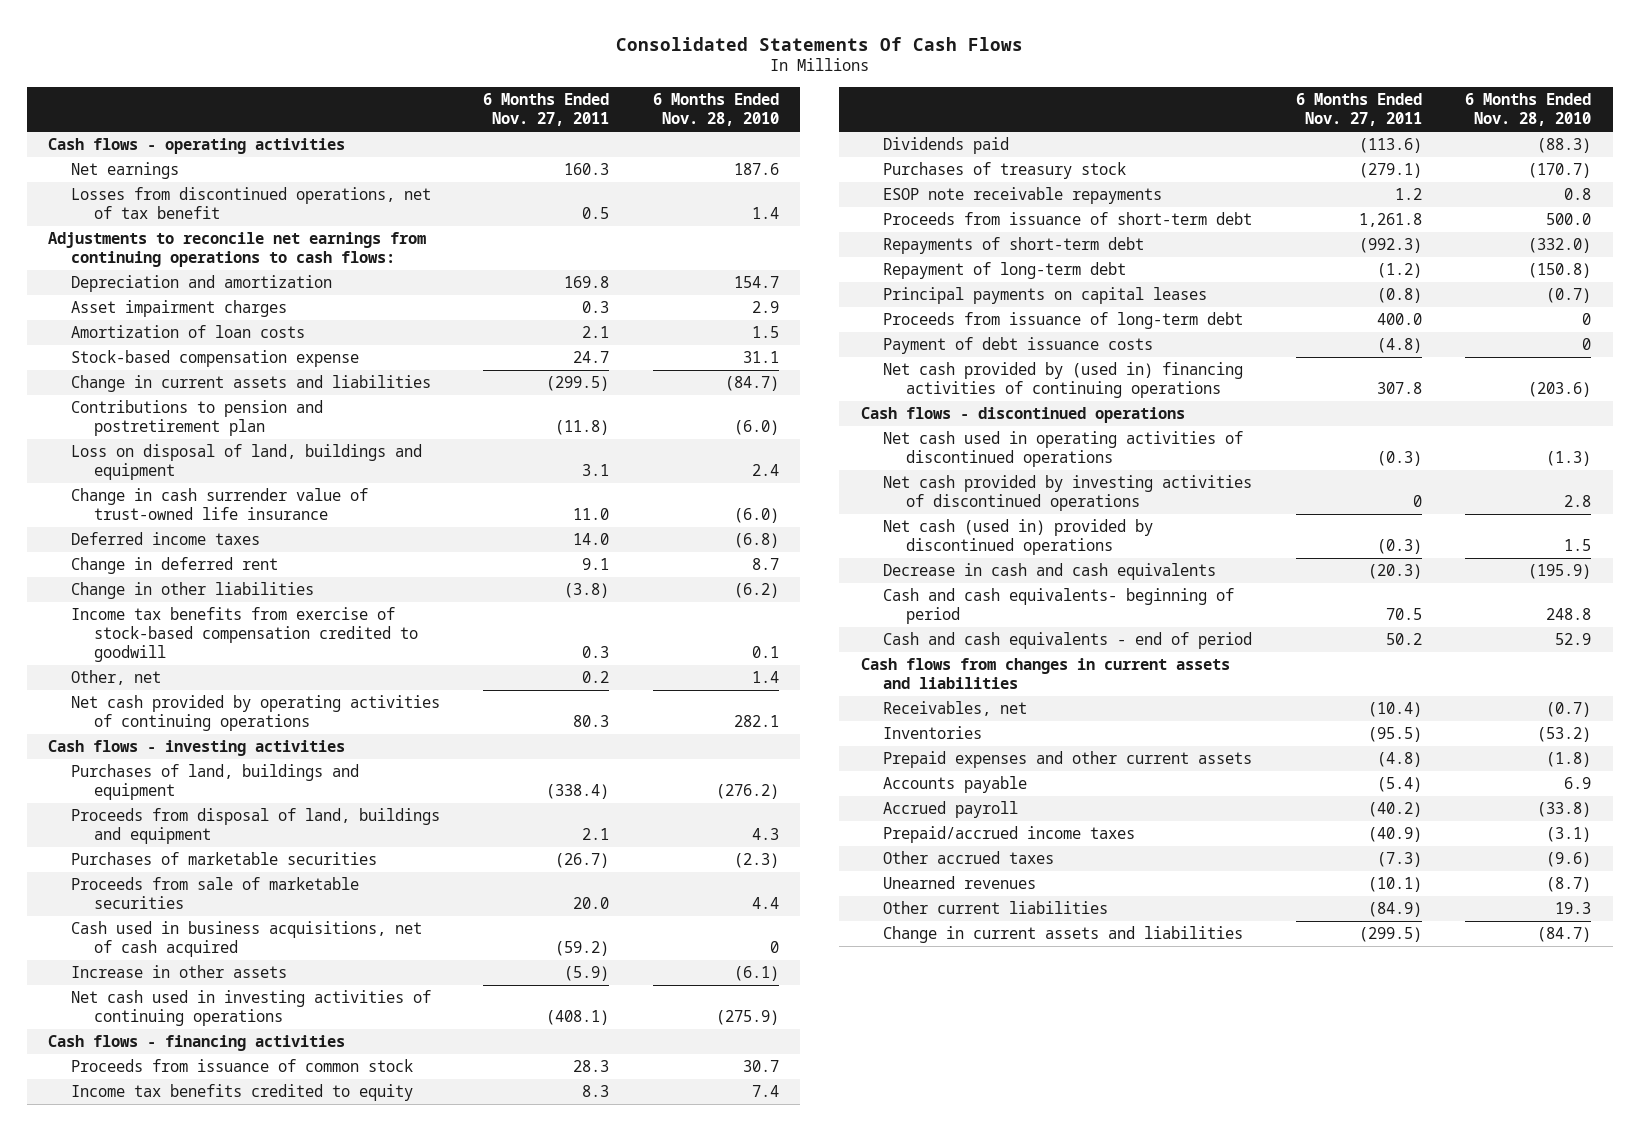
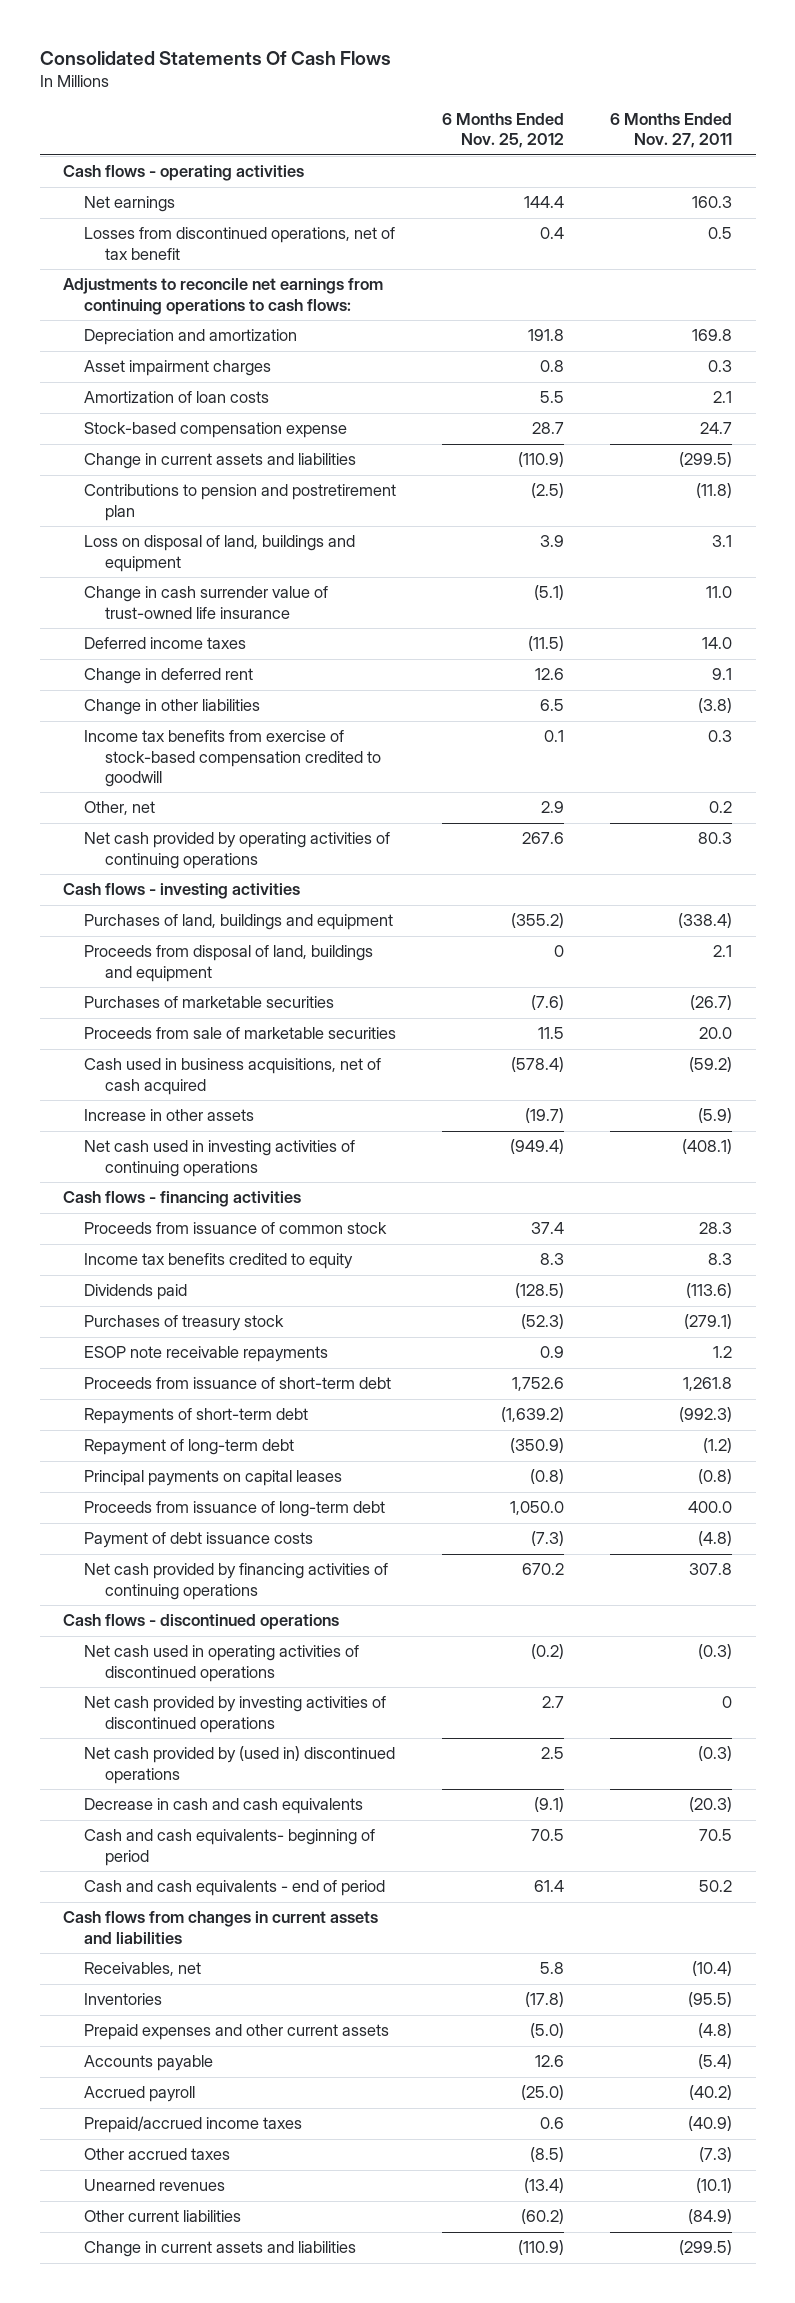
[652,93,779,127] 6 Months Ended Nov. 28, 2010 -> none
none -> [442,113,565,149] 6 Months Ended Nov. 25, 2012
[883,362,1244,399] Net cash provided by (used in) financing activities of continuing operations -> [83,1563,388,1600] Net cash provided by financing activities of continuing operations
[883,519,1154,556] Net cash (used in) provided by discontinued operations -> [83,1746,395,1784] Net cash provided by (used in) discontinued operations

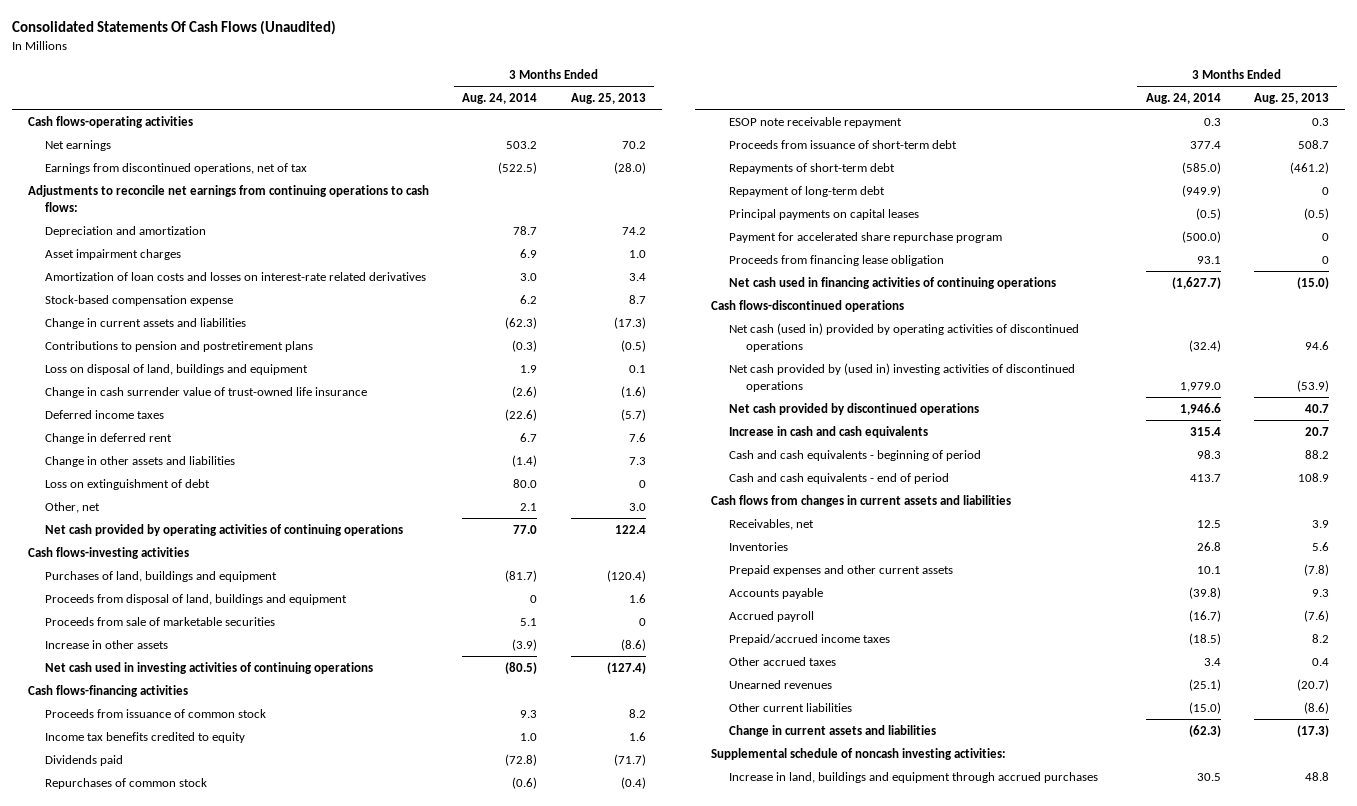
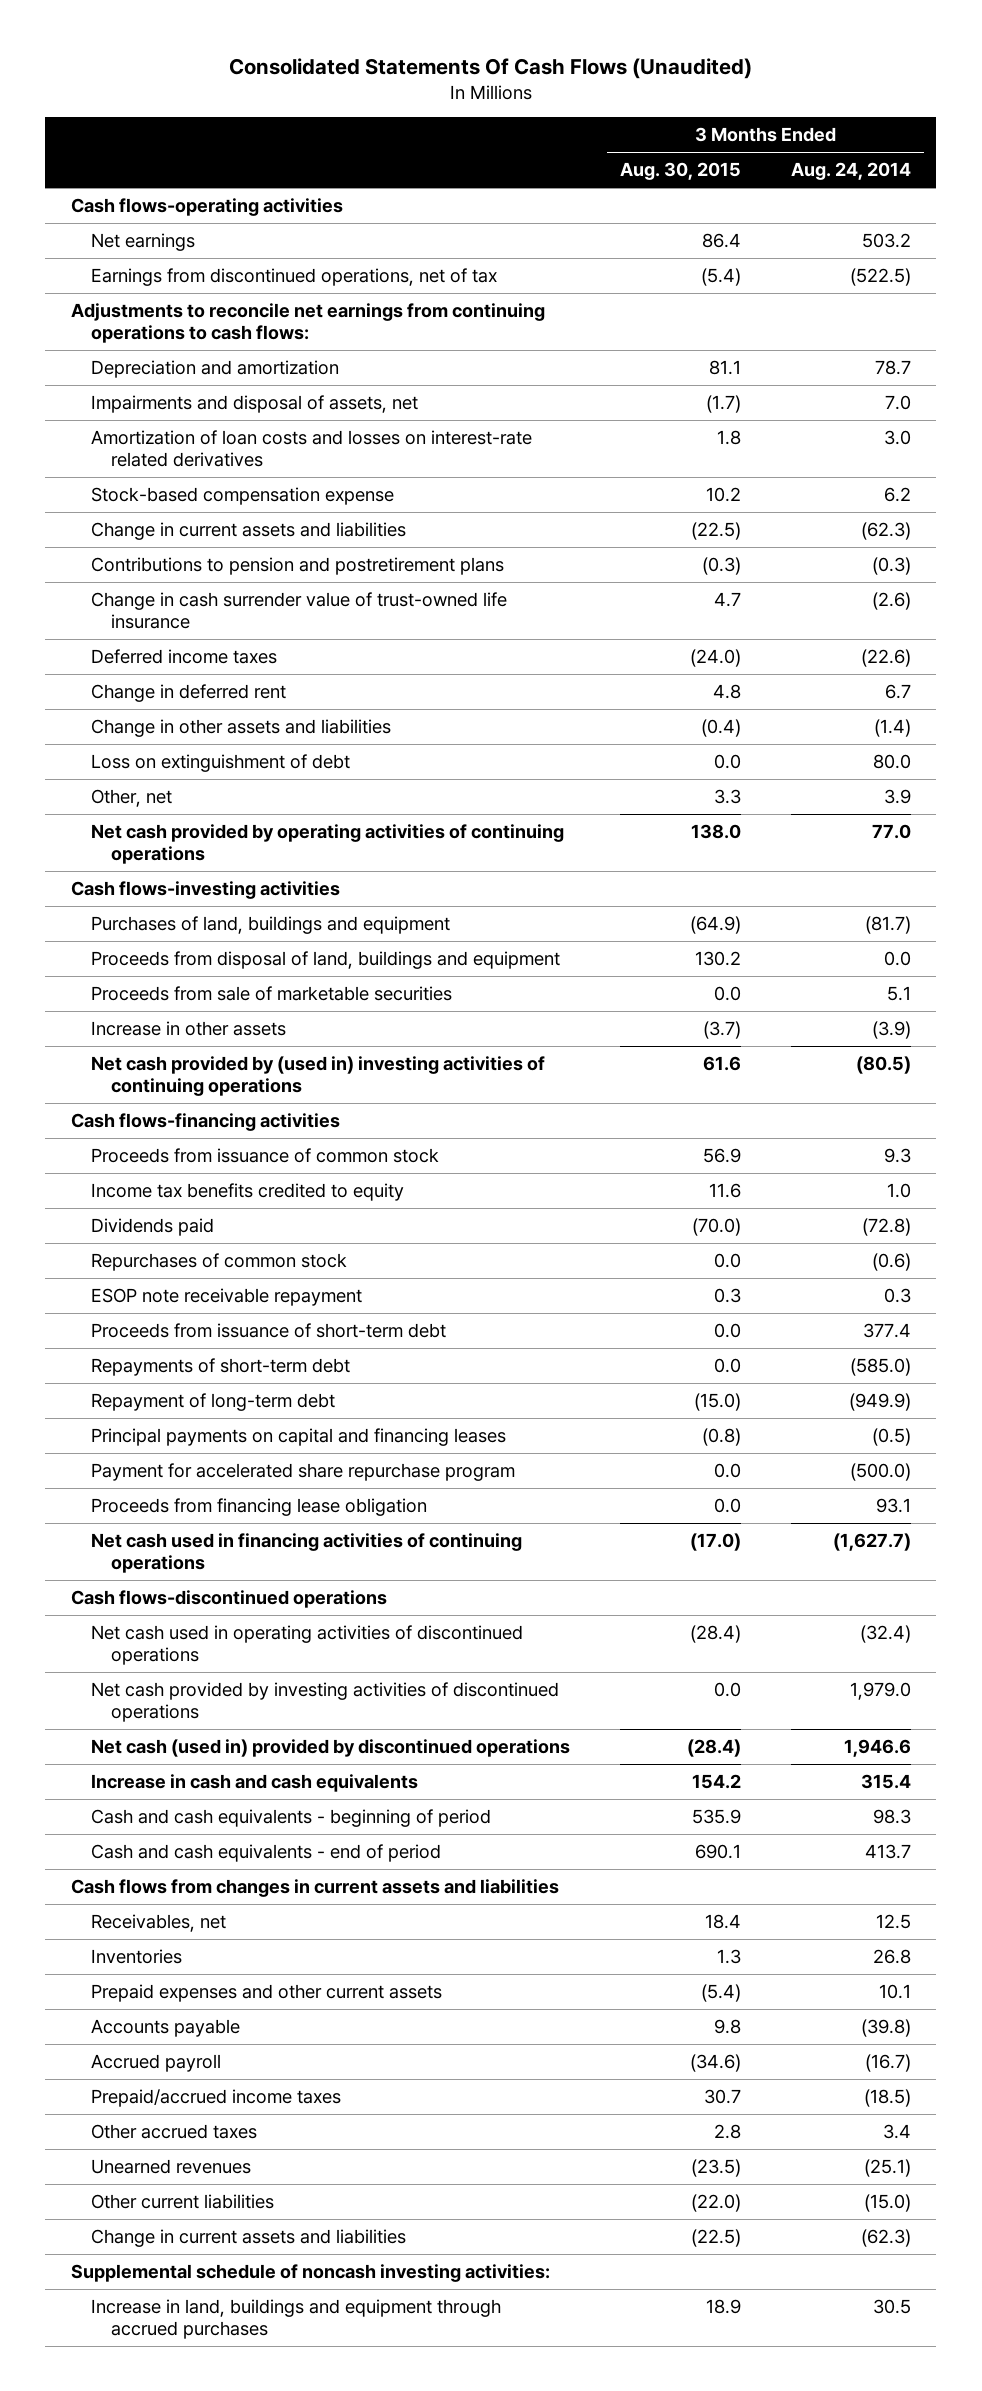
[570,93,646,105] Aug. 25, 2013 -> none
none -> [619,162,741,181] Aug. 30, 2015
[45,248,182,260] Asset impairment charges -> [90,395,418,414] Impairments and disposal of assets, net
[520,248,538,258] 6.9 -> [885,395,912,411] 7.0
[45,363,309,375] Loss on disposal of land, buildings and equipment -> none
[520,502,538,511] 2.1 -> [884,789,912,805] 3.9
[530,594,538,603] 0 -> [884,951,912,967] 0.0
[45,661,374,674] Net cash used in investing activities of continuing operations -> [90,1056,545,1097] Net cash provided by (used in) investing activities of continuing operations
[728,208,919,220] Principal payments on capital leases -> [90,1428,506,1447] Principal payments on capital and financing leases
[728,322,1079,352] Net cash (used in) provided by operating activities of discontinued operations -> [90,1625,523,1666] Net cash used in operating activities of discontinued operations
[728,362,1075,392] Net cash provided by (used in) investing activities of discontinued operations -> [90,1682,559,1723] Net cash provided by investing activities of discontinued operations
[728,402,979,415] Net cash provided by discontinued operations -> [90,1739,570,1758] Net cash (used in) provided by discontinued operations

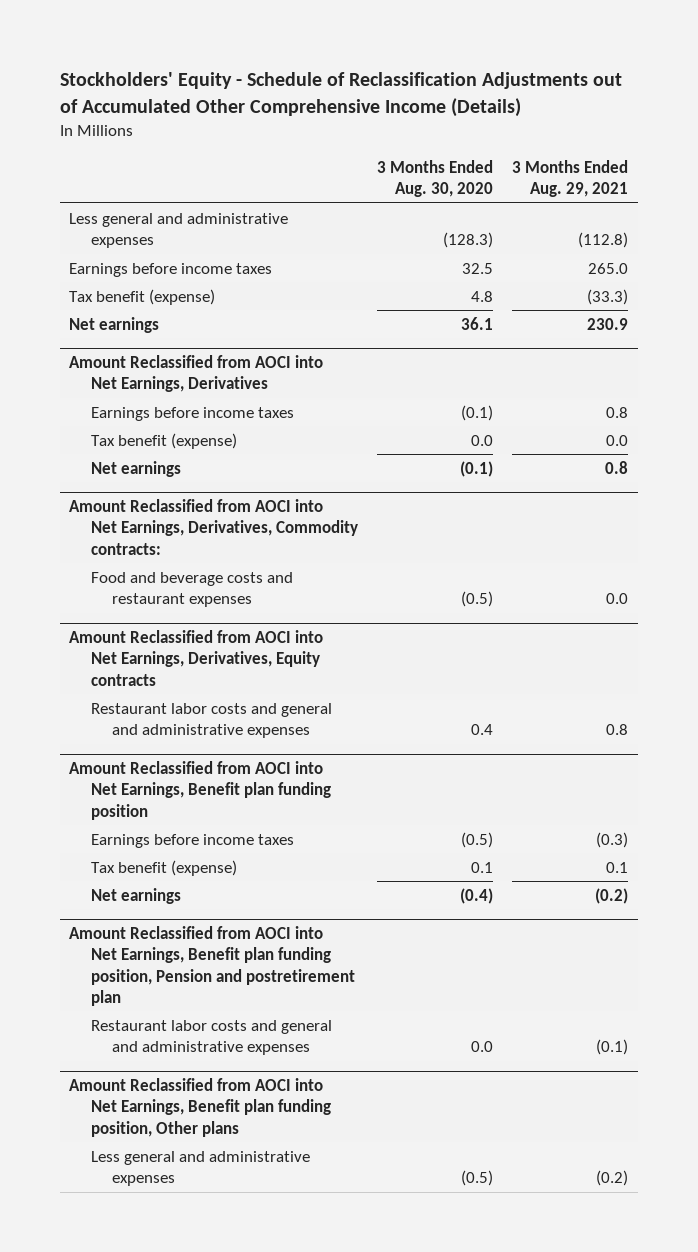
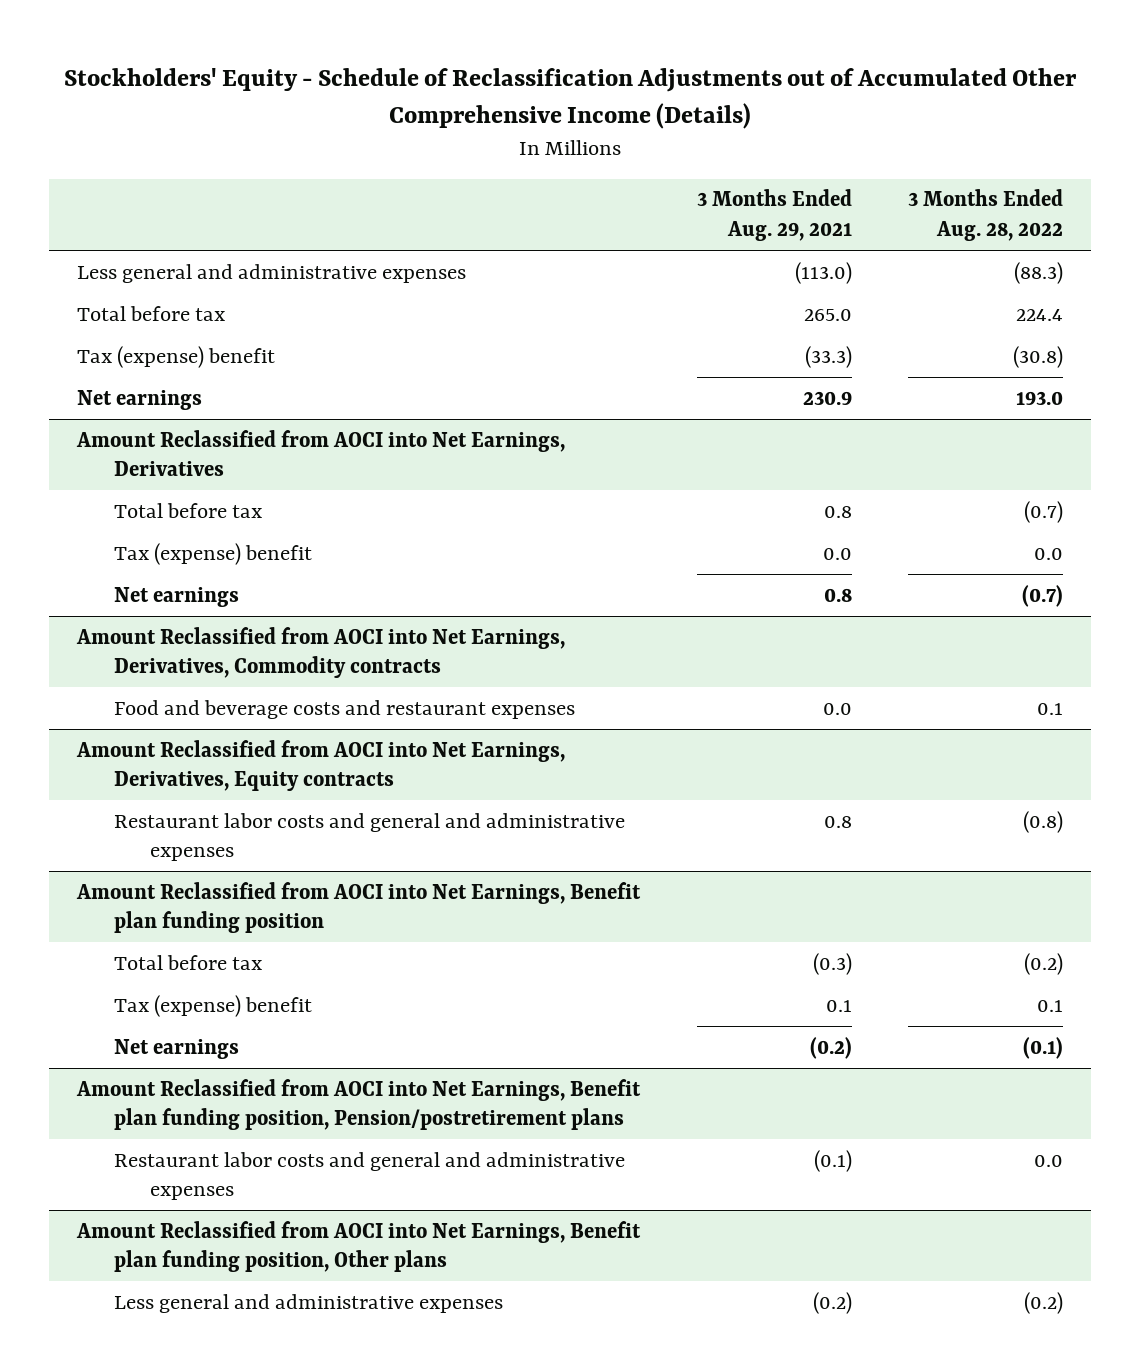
[376,159,493,197] 3 Months Ended Aug. 30, 2020 -> none
none -> [907,189,1063,242] 3 Months Ended Aug. 28, 2022
[578,231,629,248] (112.8) -> [794,261,852,284] (113.0)
[69,262,273,277] Earnings before income taxes -> [77,305,226,321] Total before tax
[69,288,216,305] Tax benefit (expense) -> [77,345,276,368] Tax (expense) benefit
[90,406,294,421] Earnings before income taxes -> none
none -> [113,502,262,518] Total before tax
[90,432,237,449] Tax benefit (expense) -> [113,542,312,565] Tax (expense) benefit
[69,499,358,555] Amount Reclassified from AOCI into Net Earnings, Derivatives, Commodity contracts: -> [76,626,566,679] Amount Reclassified from AOCI into Net Earnings, Derivatives, Commodity contracts
[90,833,294,848] Earnings before income taxes -> none
none -> [113,954,262,970] Total before tax
[90,859,237,876] Tax benefit (expense) -> [113,994,312,1017] Tax (expense) benefit
[69,926,355,1006] Amount Reclassified from AOCI into Net Earnings, Benefit plan funding position, Pension and postretirement plan -> [76,1078,642,1131] Amount Reclassified from AOCI into Net Earnings, Benefit plan funding position, Pension/postretirement plans

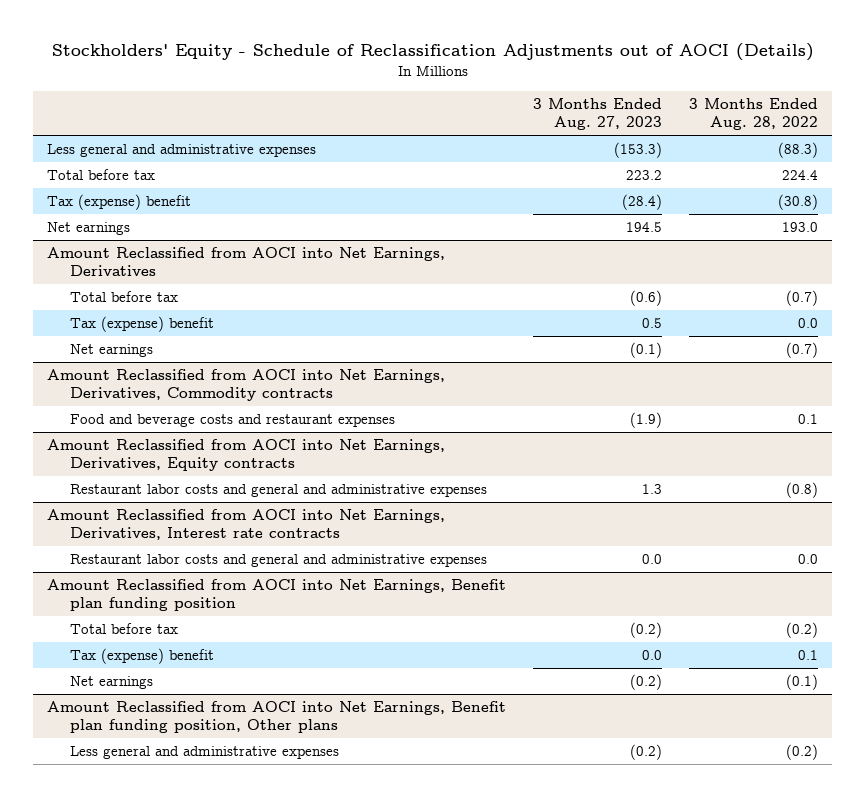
[64,68,1078,129] Stockholders' Equity - Schedule of Reclassification Adjustments out of Accumulated Other Comprehensive Income (Details) -> [51,43,814,62] Stockholders' Equity - Schedule of Reclassification Adjustments out of AOCI (Details)
[696,189,852,242] 3 Months Ended Aug. 29, 2021 -> none
none -> [533,98,663,131] 3 Months Ended Aug. 27, 2023
none -> [46,509,445,541] Amount Reclassified from AOCI into Net Earnings, Derivatives, Interest rate contracts
none -> [70,554,488,568] Restaurant labor costs and general and administrative expenses
[76,1078,642,1131] Amount Reclassified from AOCI into Net Earnings, Benefit plan funding position, Pension/postretirement plans -> none
[113,1151,625,1201] Restaurant labor costs and general and administrative expenses -> none

